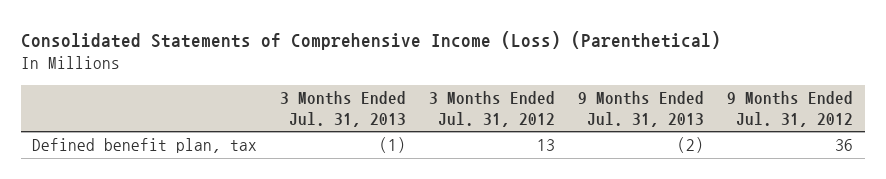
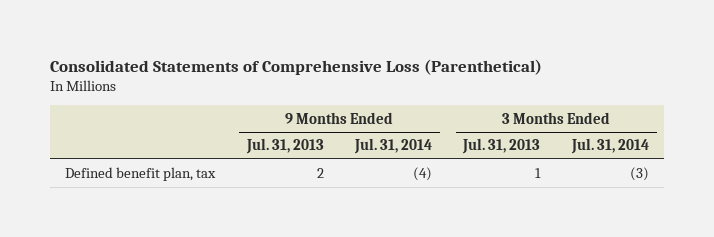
[20,31,721,51] Consolidated Statements of Comprehensive Income (Loss) (Parenthetical) -> [49,58,542,75] Consolidated Statements of Comprehensive Loss (Parenthetical)
[429,90,556,127] 3 Months Ended Jul. 31, 2012 -> none
[727,90,854,127] 9 Months Ended Jul. 31, 2012 -> none
none -> [354,138,433,155] Jul. 31, 2014
none -> [570,138,649,155] Jul. 31, 2014
[379,137,407,154] (1) -> [535,168,542,179] 1
[677,137,705,154] (2) -> [316,168,324,179] 2

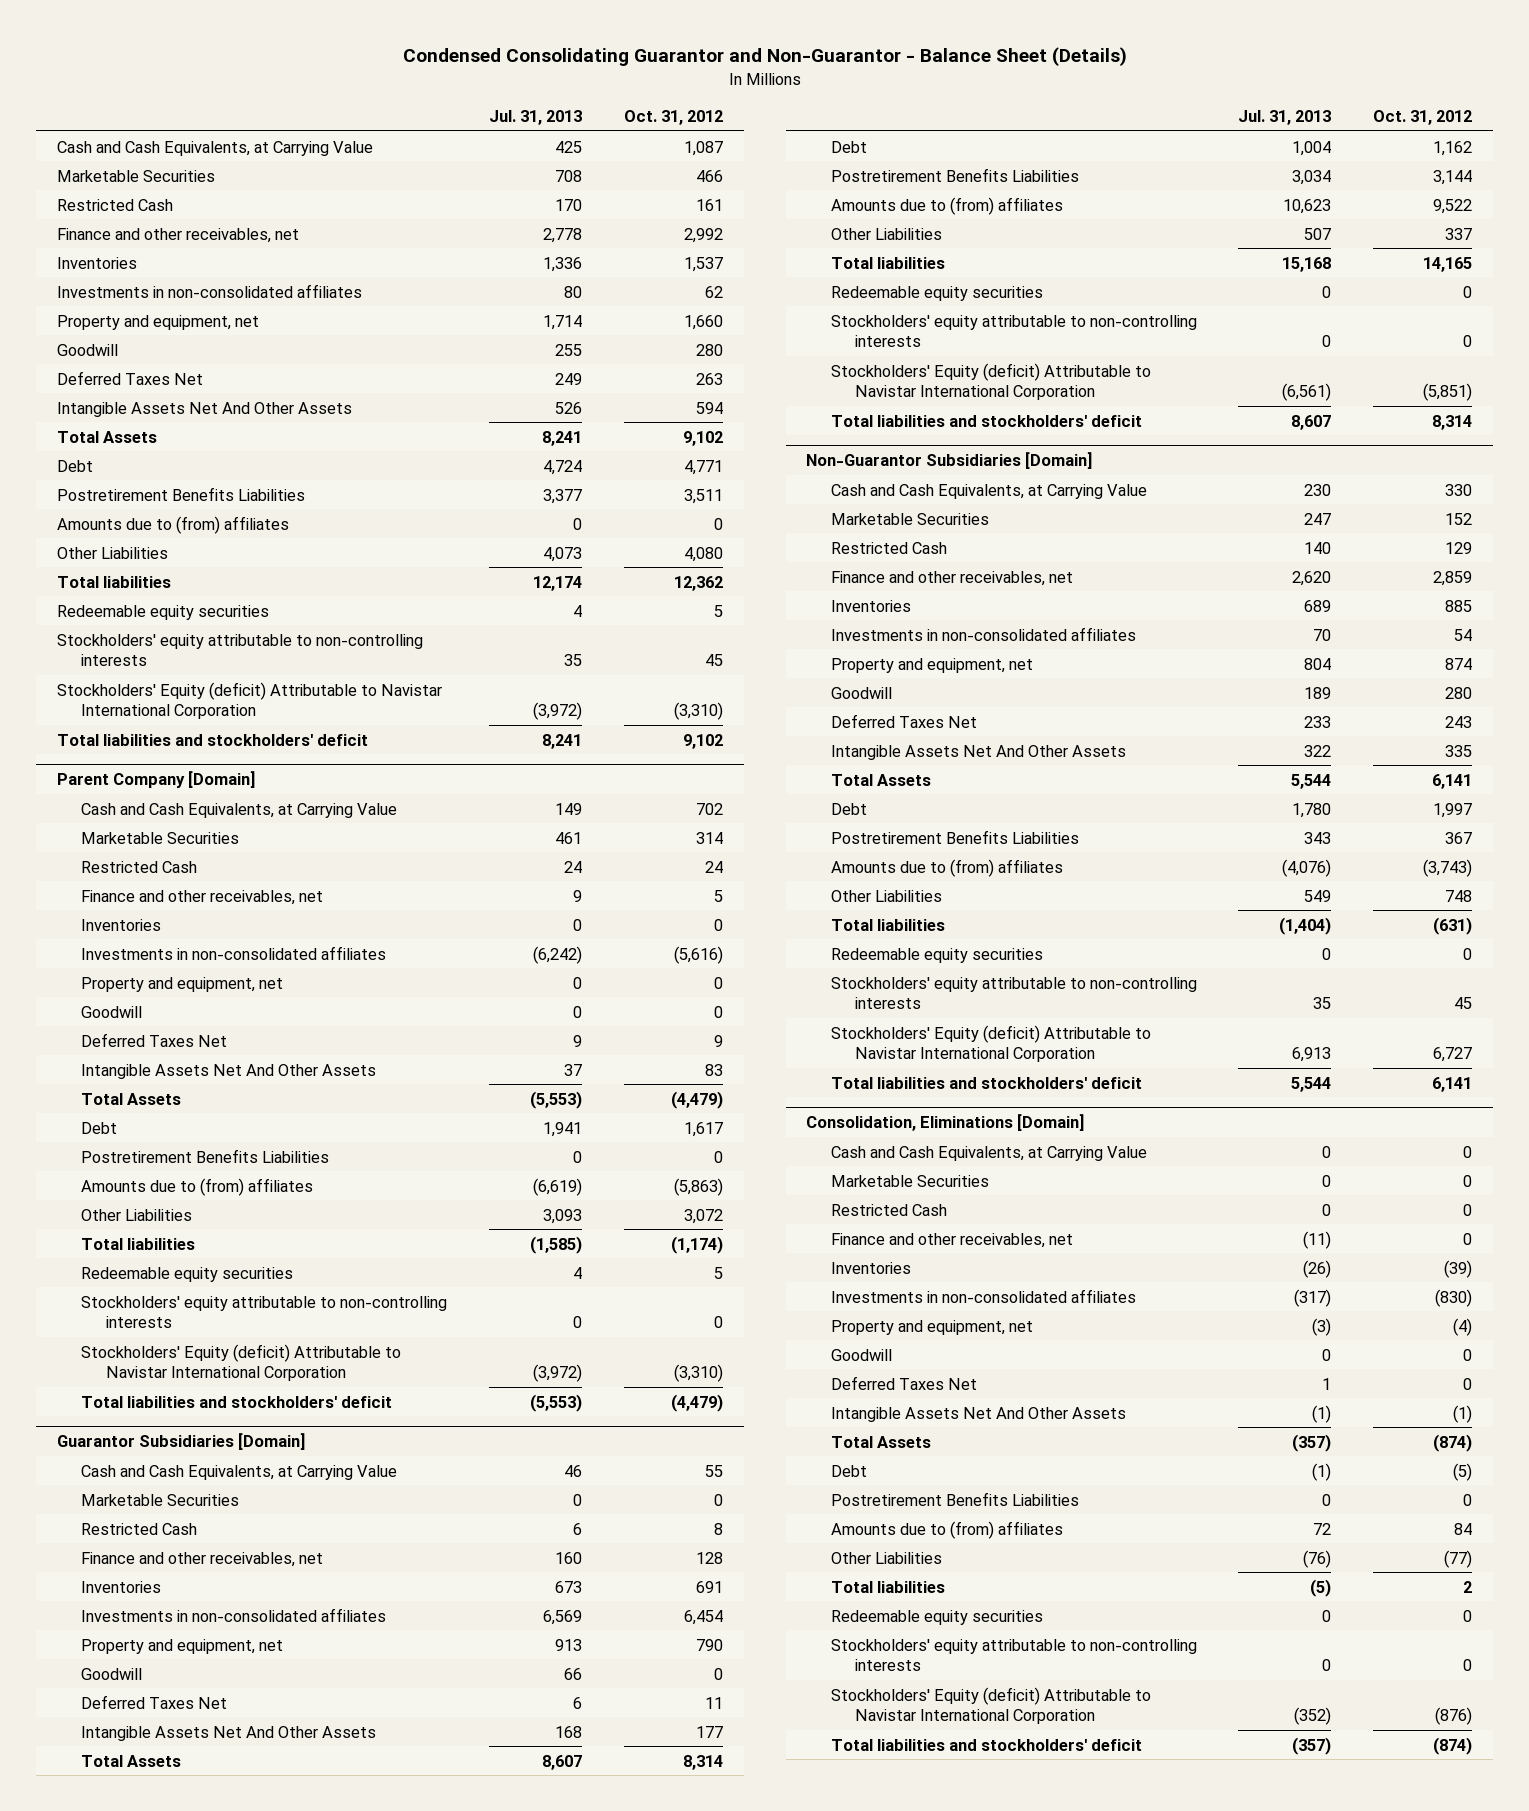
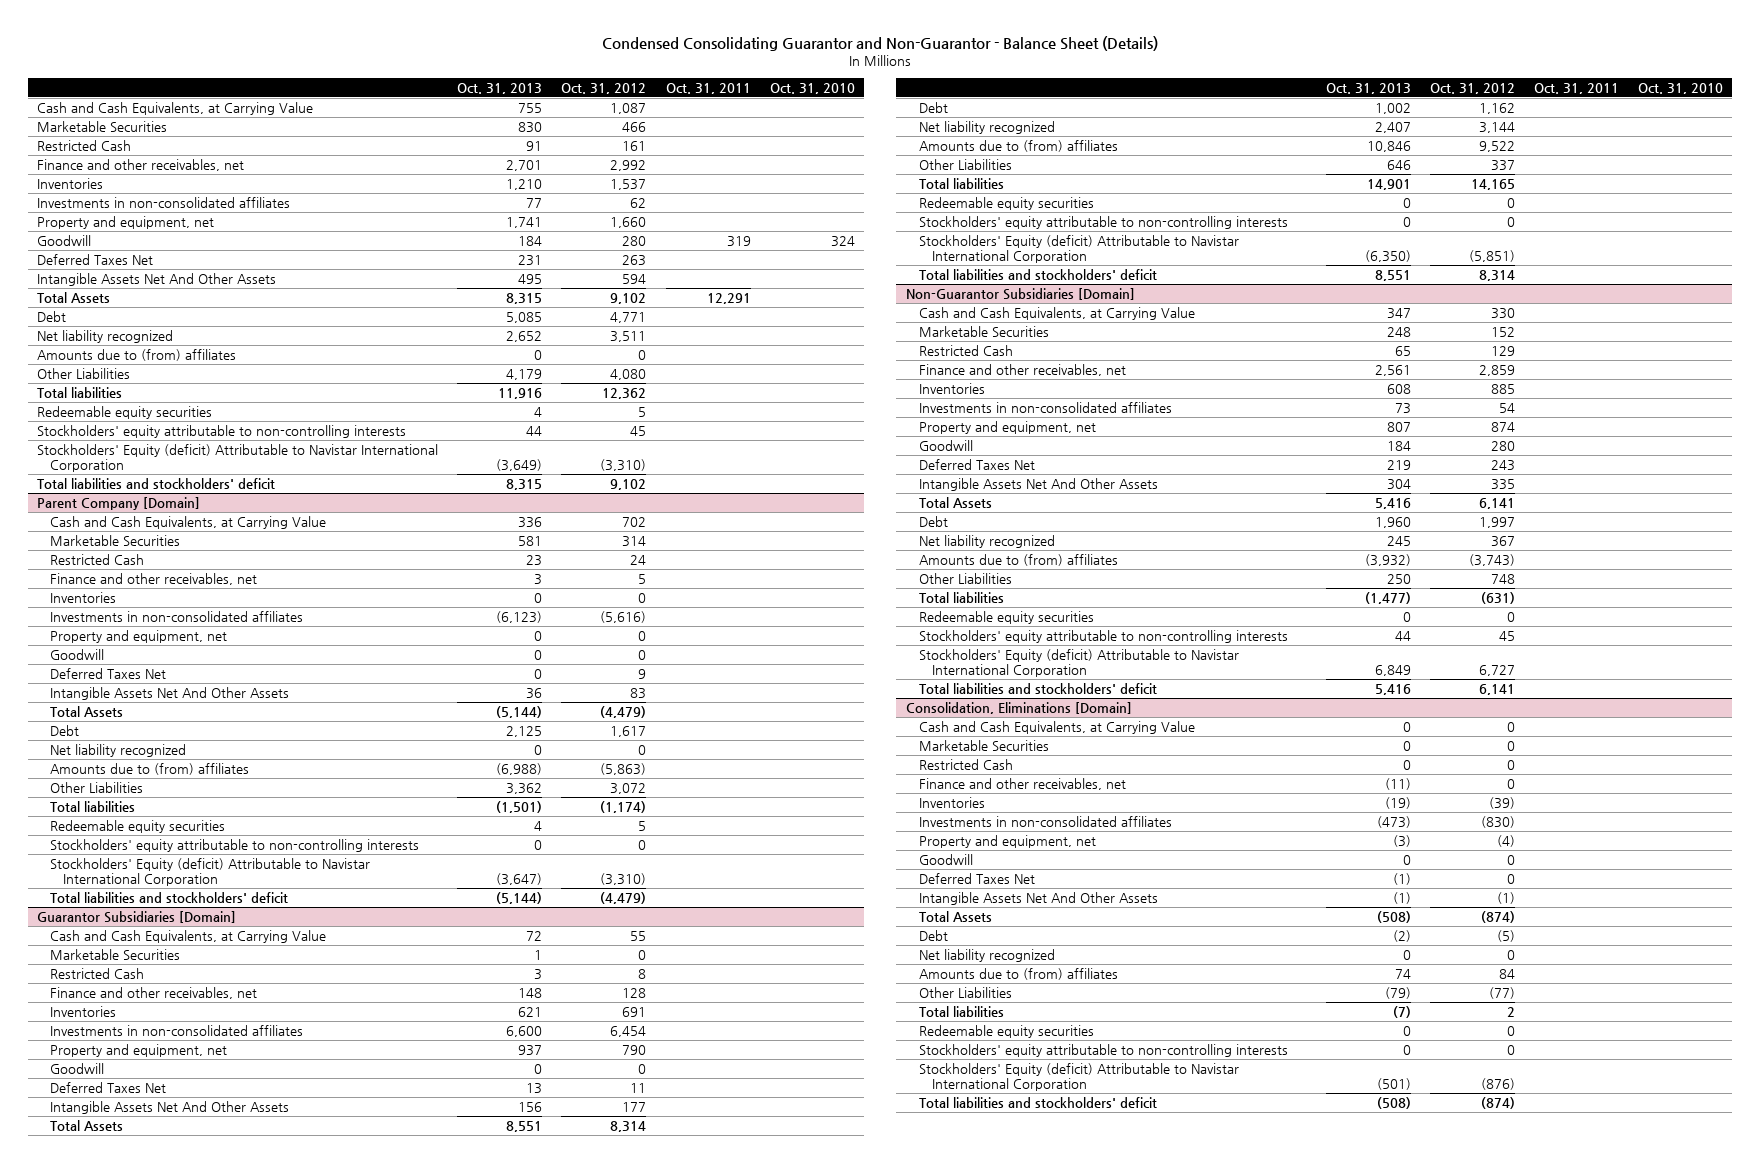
[489,110,583,126] Jul. 31, 2013 -> none
none -> [457,82,543,94] Oct. 31, 2013
none -> [665,82,751,94] Oct. 31, 2011
none -> [769,82,855,94] Oct. 31, 2010
[57,486,306,501] Postretirement Benefits Liabilities -> [37,329,174,343] Net liability recognized
[81,1148,330,1163] Postretirement Benefits Liabilities -> [50,743,187,757] Net liability recognized
[830,167,1079,182] Postretirement Benefits Liabilities -> [918,120,1055,134] Net liability recognized
[830,829,1079,844] Postretirement Benefits Liabilities -> [918,534,1055,548] Net liability recognized
[830,1491,1079,1506] Postretirement Benefits Liabilities -> [918,948,1055,962] Net liability recognized

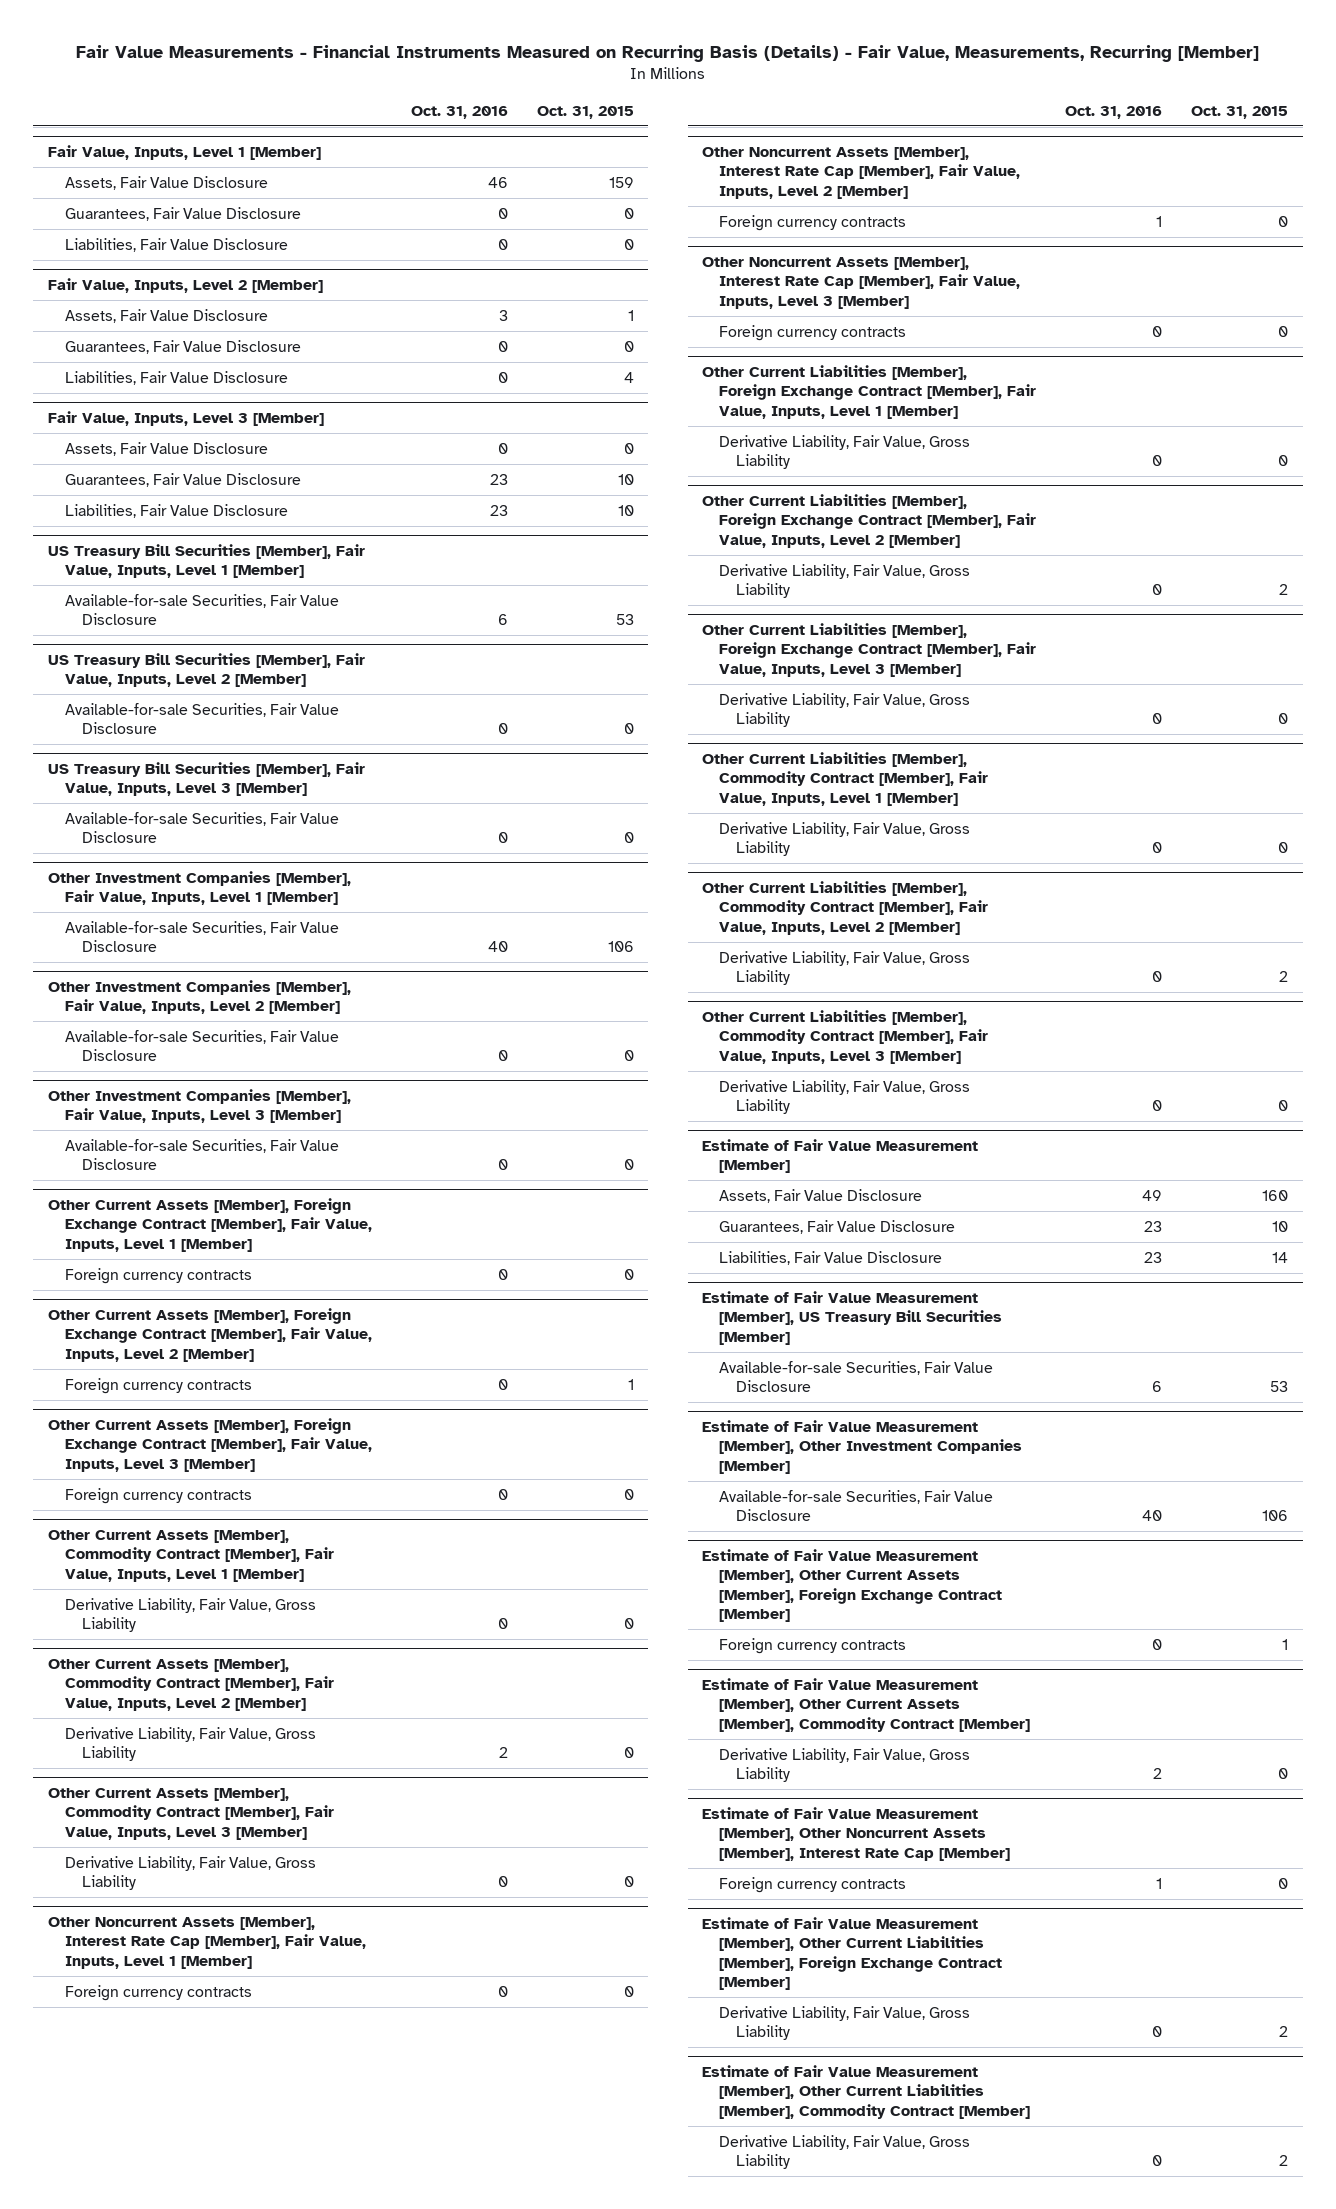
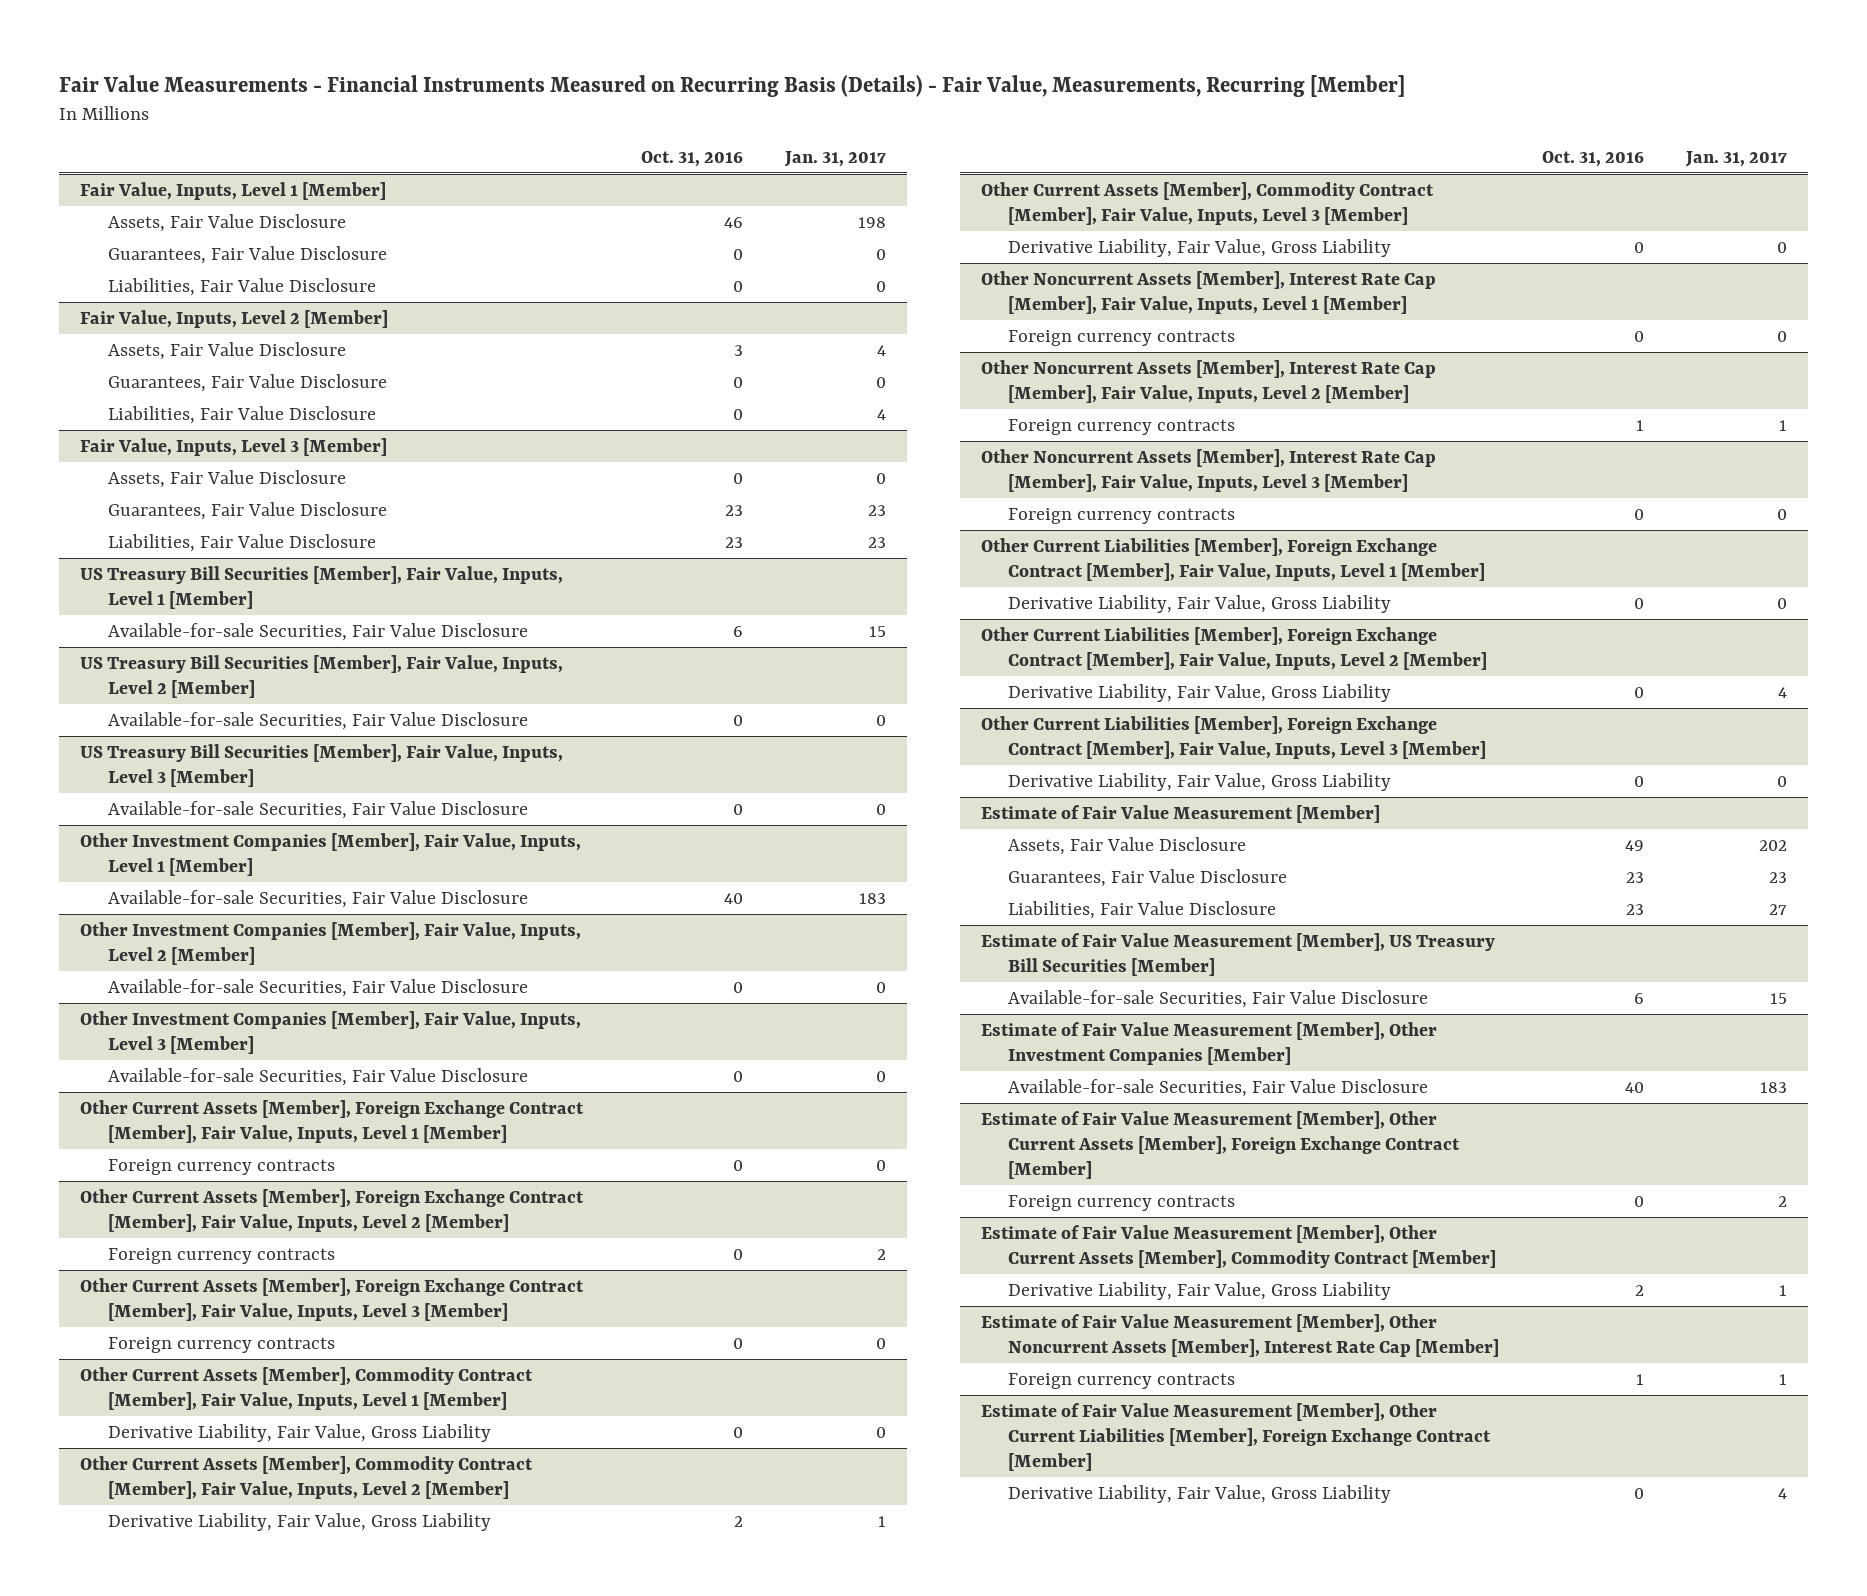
[536,105,634,119] Oct. 31, 2015 -> none
none -> [784,151,887,168] Jan. 31, 2017
[702,752,989,806] Other Current Liabilities [Member], Commodity Contract [Member], Fair Value, Inputs, Level 1 [Member] -> none
[719,821,971,856] Derivative Liability, Fair Value, Gross Liability -> none
[702,881,989,935] Other Current Liabilities [Member], Commodity Contract [Member], Fair Value, Inputs, Level 2 [Member] -> none
[719,950,971,985] Derivative Liability, Fair Value, Gross Liability -> none
[702,1010,989,1064] Other Current Liabilities [Member], Commodity Contract [Member], Fair Value, Inputs, Level 3 [Member] -> none
[719,1079,971,1114] Derivative Liability, Fair Value, Gross Liability -> none
[702,2065,1031,2119] Estimate of Fair Value Measurement [Member], Other Current Liabilities [Member], Commodity Contract [Member] -> none
[719,2134,971,2169] Derivative Liability, Fair Value, Gross Liability -> none

